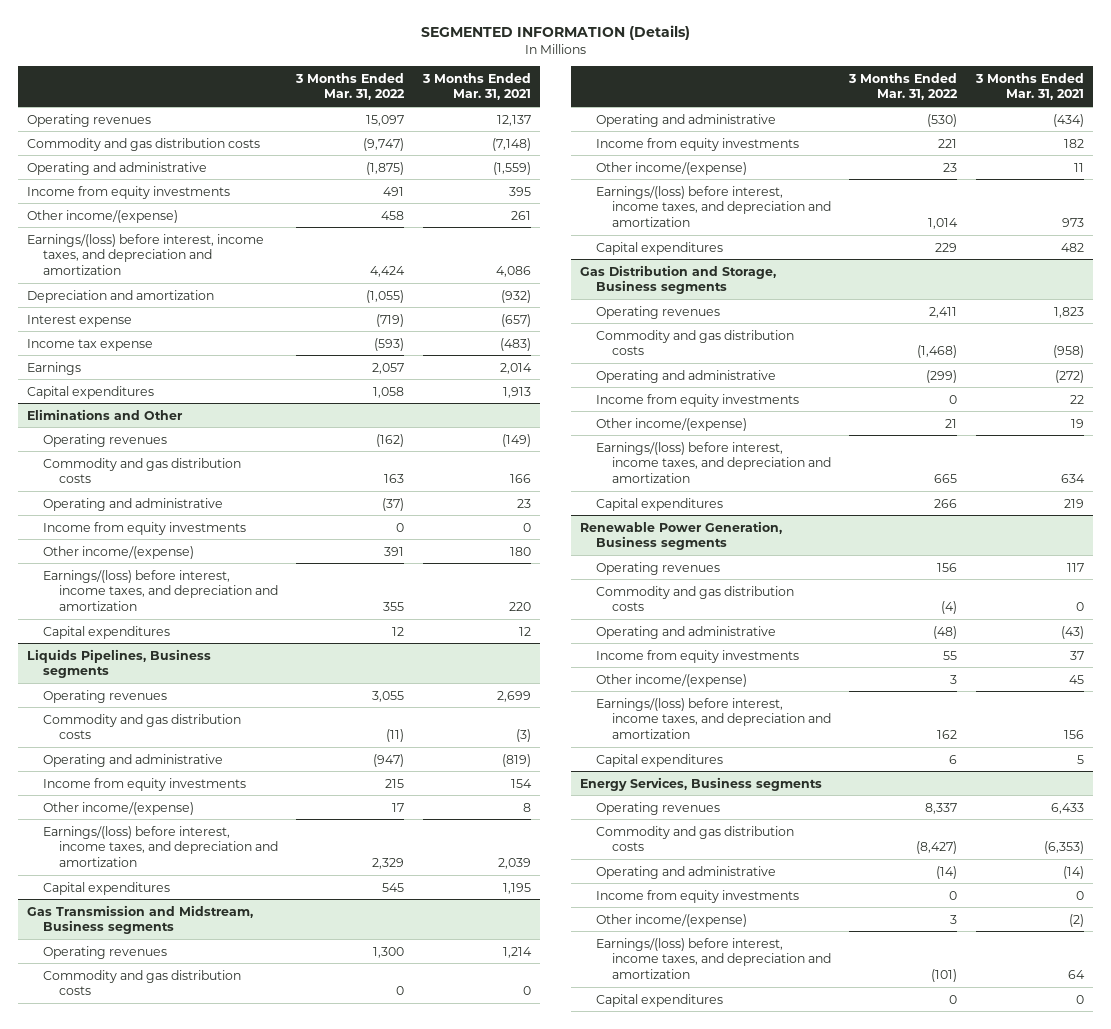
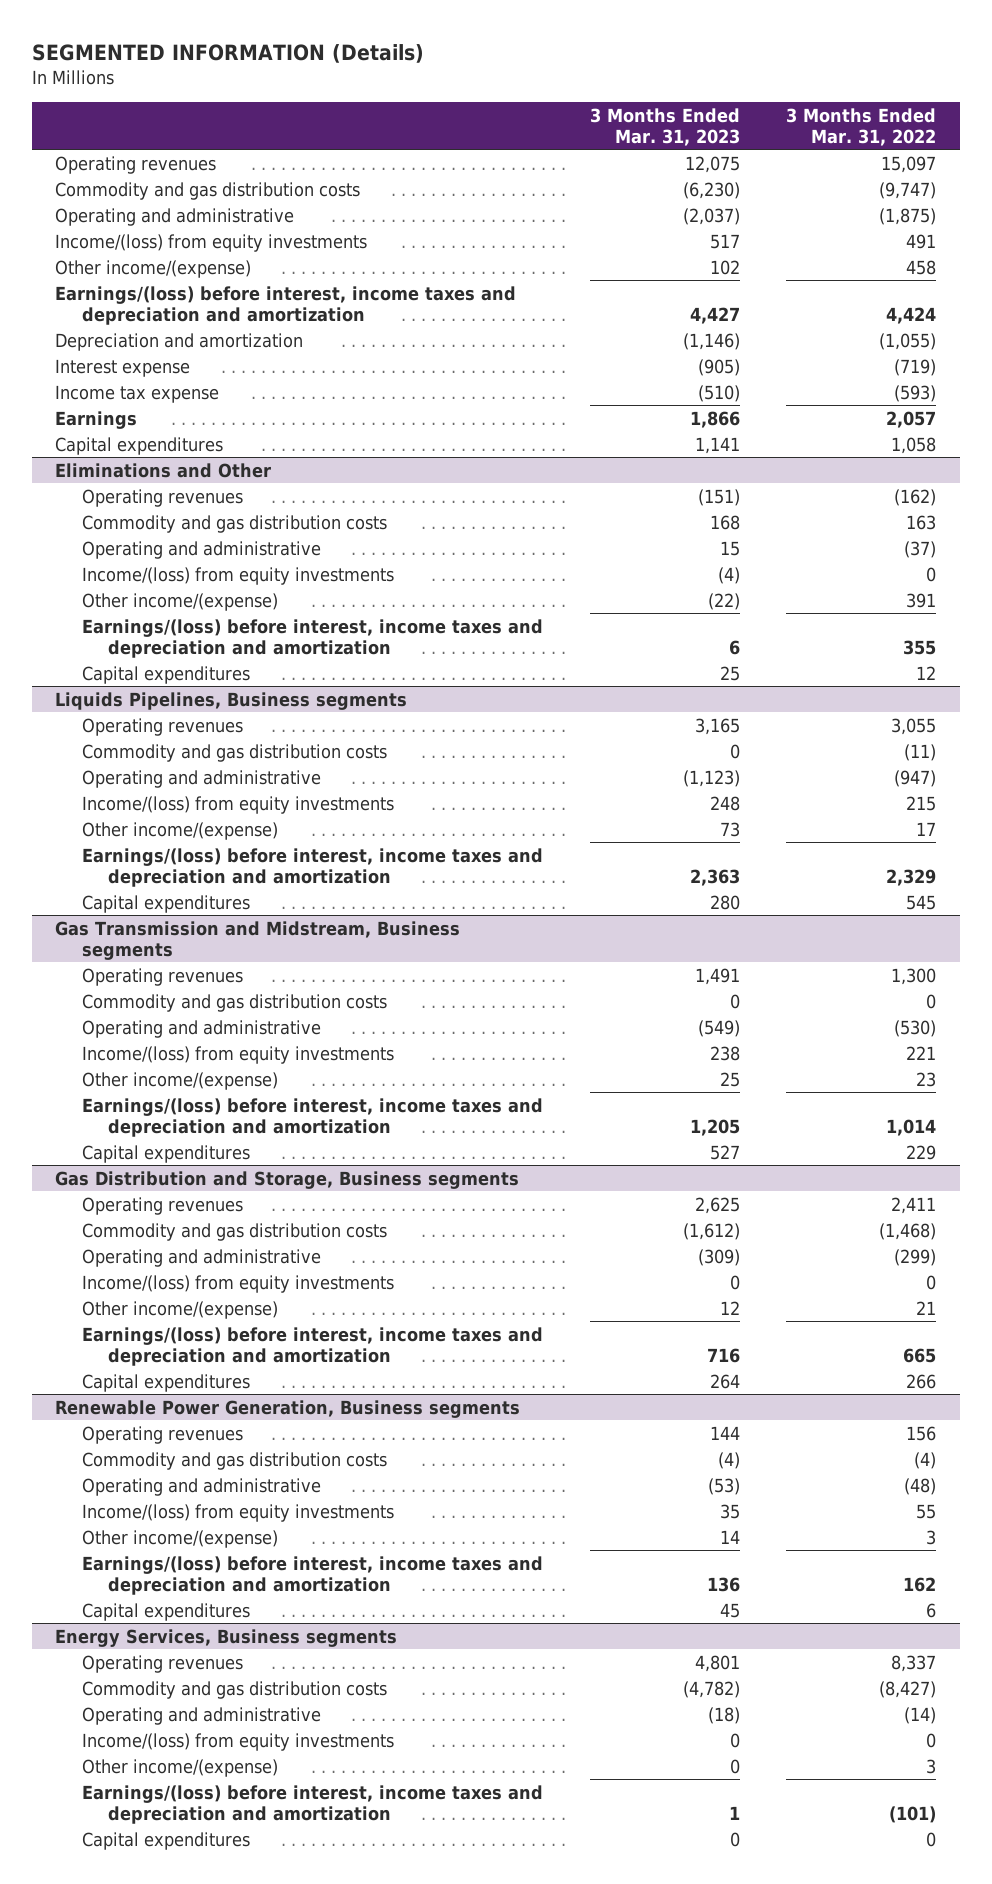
[421,72,531,101] 3 Months Ended Mar. 31, 2021 -> none
none -> [589,107,740,146] 3 Months Ended Mar. 31, 2023
[27,185,231,199] Income from equity investments -> [55,233,368,252] Income/(loss) from equity investments
[27,233,265,275] Earnings/(loss) before interest, income taxes, and depreciation and amortization -> [55,285,517,325] Earnings/(loss) before interest, income taxes and depreciation and amortization
[43,521,247,535] Income from equity investments -> [81,566,394,585] Income/(loss) from equity investments
[43,569,278,611] Earnings/(loss) before interest, income taxes, and depreciation and amortization -> [81,618,543,658] Earnings/(loss) before interest, income taxes and depreciation and amortization
[43,777,247,791] Income from equity investments -> [81,795,394,814] Income/(loss) from equity investments
[43,825,278,867] Earnings/(loss) before interest, income taxes, and depreciation and amortization -> [81,847,543,887] Earnings/(loss) before interest, income taxes and depreciation and amortization
[595,137,799,151] Income from equity investments -> [81,1045,394,1064] Income/(loss) from equity investments
[595,185,831,227] Earnings/(loss) before interest, income taxes, and depreciation and amortization -> [81,1097,543,1137] Earnings/(loss) before interest, income taxes and depreciation and amortization
[595,393,799,407] Income from equity investments -> [81,1274,394,1293] Income/(loss) from equity investments
[595,441,831,483] Earnings/(loss) before interest, income taxes, and depreciation and amortization -> [81,1326,543,1366] Earnings/(loss) before interest, income taxes and depreciation and amortization
[595,649,799,663] Income from equity investments -> [81,1503,394,1522] Income/(loss) from equity investments
[595,697,831,739] Earnings/(loss) before interest, income taxes, and depreciation and amortization -> [81,1555,543,1595] Earnings/(loss) before interest, income taxes and depreciation and amortization
[595,889,799,903] Income from equity investments -> [81,1732,394,1751] Income/(loss) from equity investments
[595,937,831,979] Earnings/(loss) before interest, income taxes, and depreciation and amortization -> [81,1784,543,1824] Earnings/(loss) before interest, income taxes and depreciation and amortization

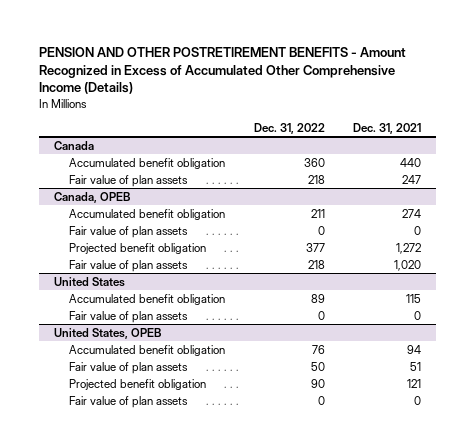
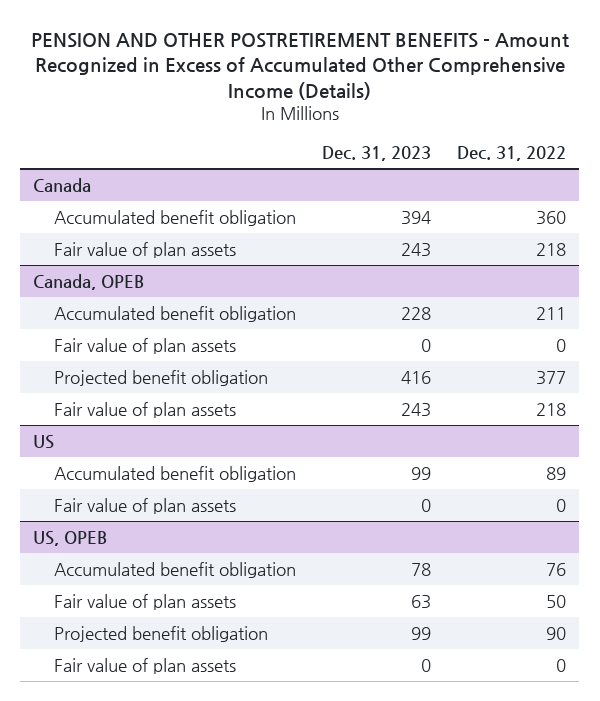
[353,122,422,134] Dec. 31, 2021 -> none
none -> [322,145,432,161] Dec. 31, 2023
[53,276,125,287] United States -> [33,434,55,449] US
[53,327,162,339] United States, OPEB -> none
none -> [33,530,108,546] US, OPEB

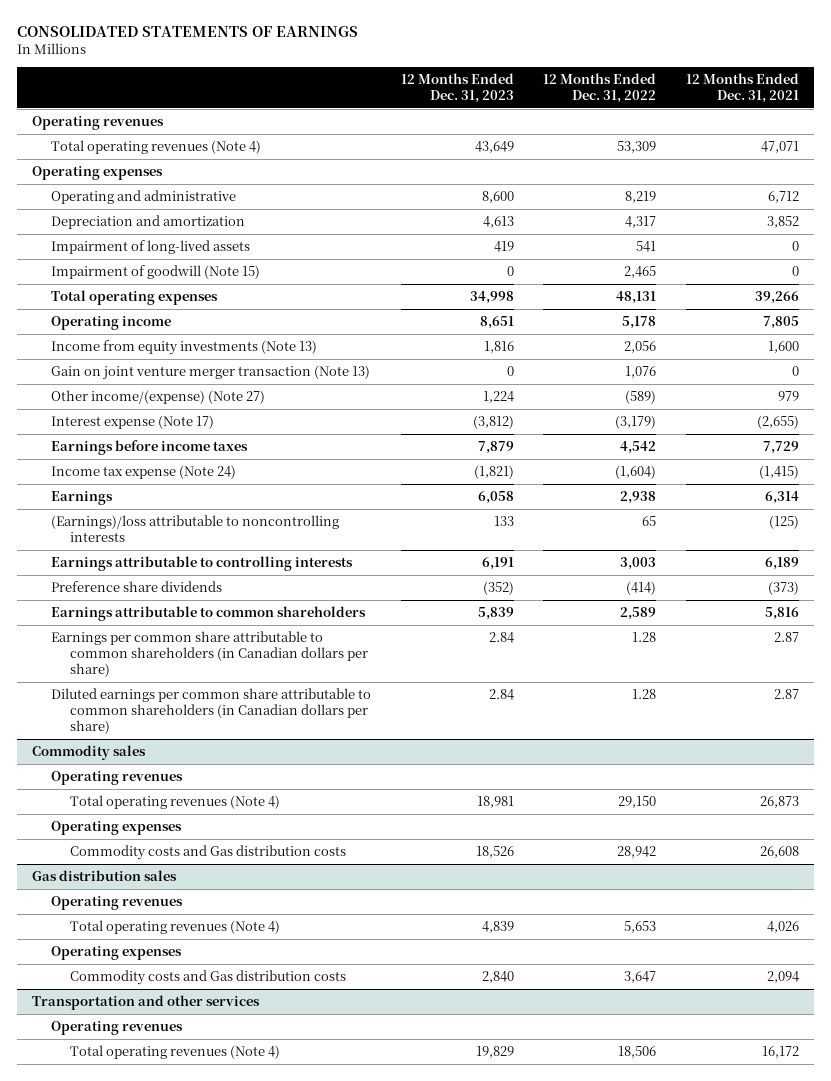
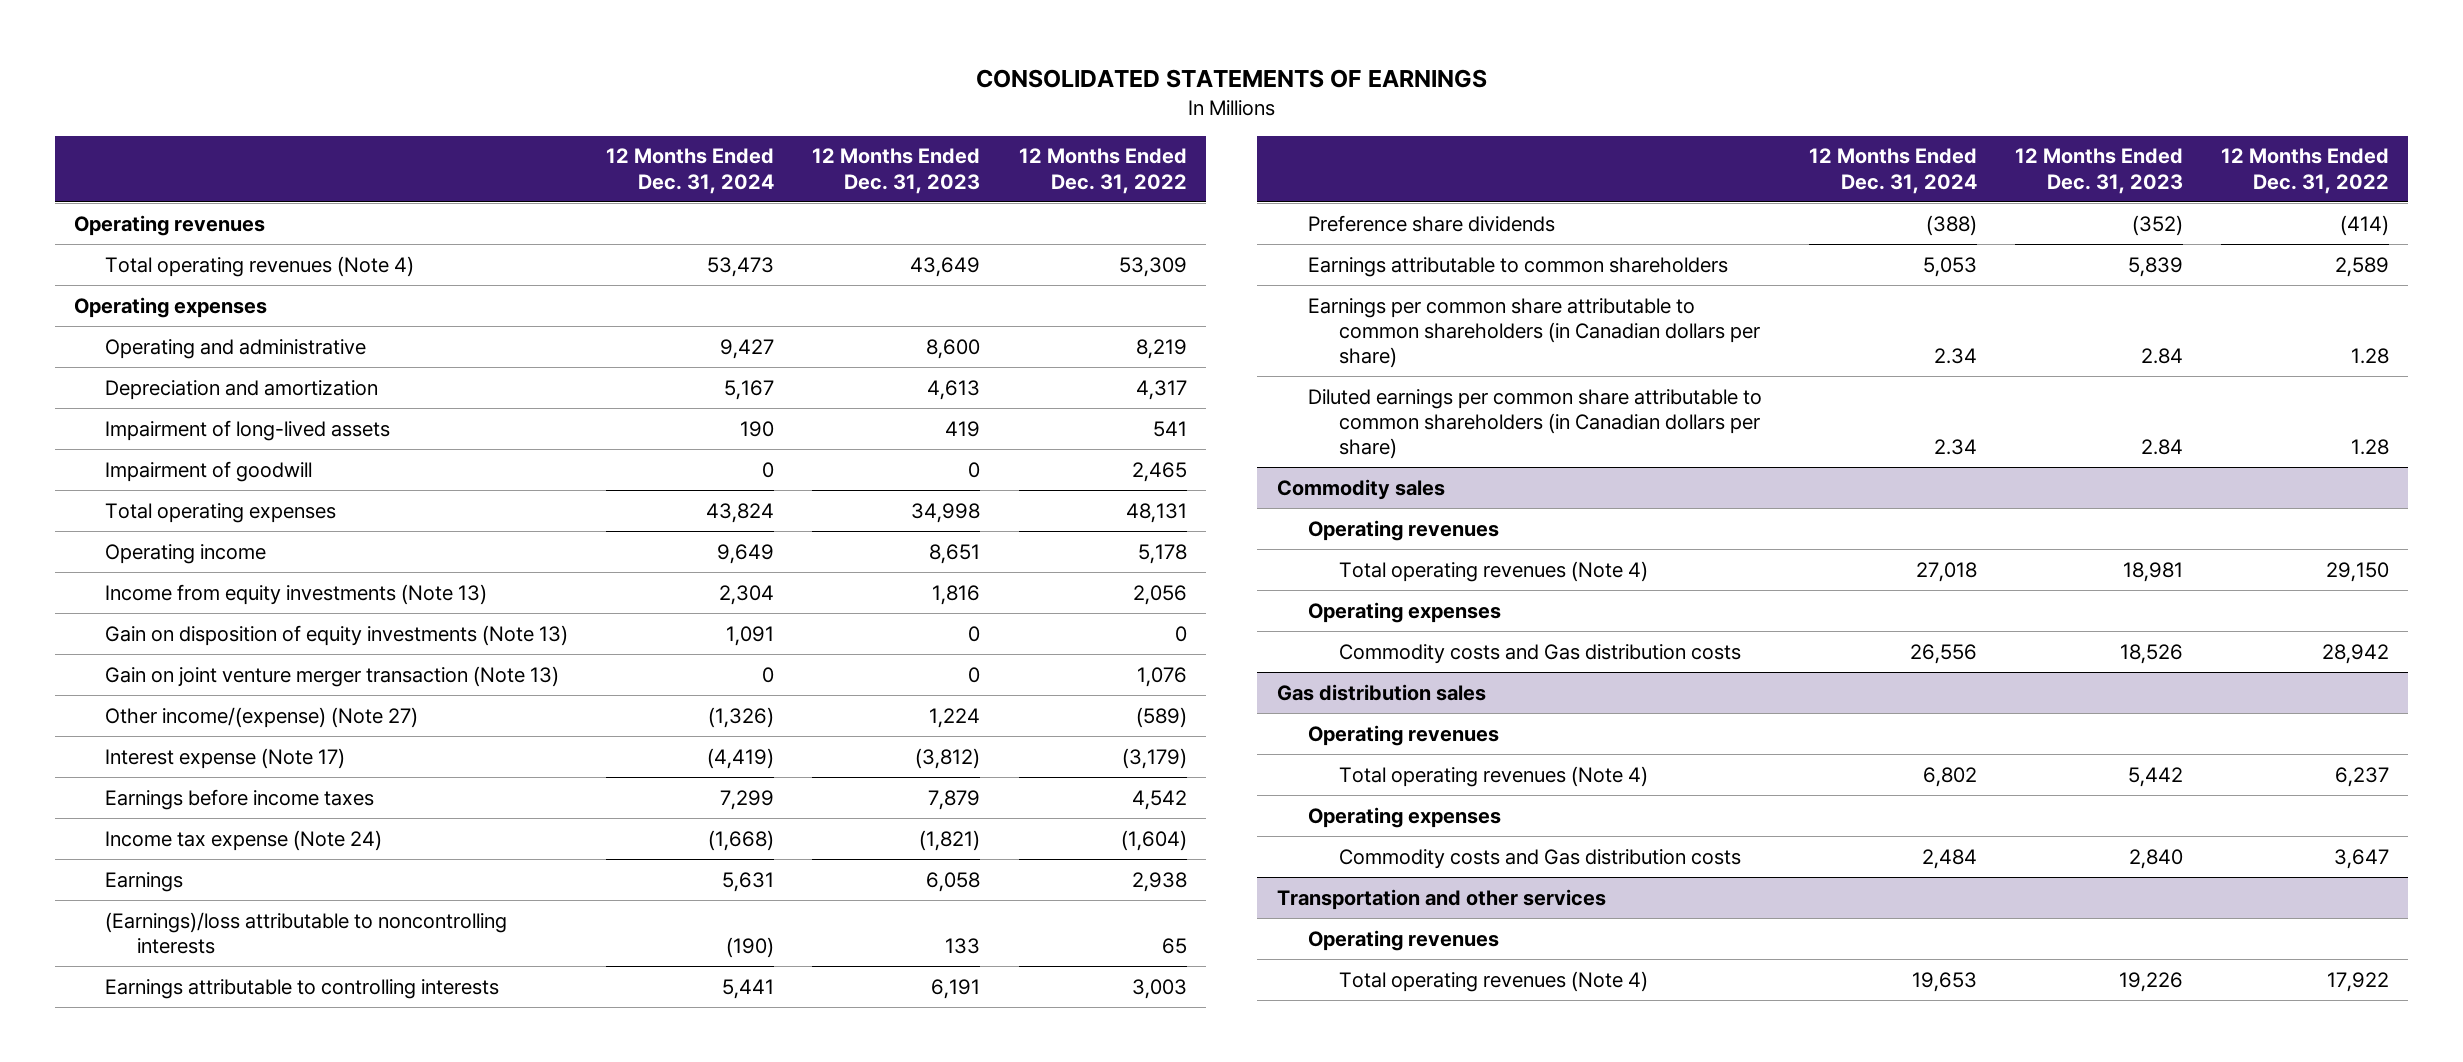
[686,73,800,104] 12 Months Ended Dec. 31, 2021 -> none
none -> [606,148,775,194] 12 Months Ended Dec. 31, 2024
[50,265,260,280] Impairment of goodwill (Note 15) -> [105,460,313,482] Impairment of goodwill
none -> [105,624,569,646] Gain on disposition of equity investments (Note 13)
[481,921,514,934] 4,839 -> [2128,766,2184,787] 5,442
[624,921,657,934] 5,653 -> [2335,766,2390,787] 6,237
[475,1046,514,1059] 19,829 -> [2119,971,2184,992] 19,226
[618,1046,657,1059] 18,506 -> [2327,971,2390,992] 17,922

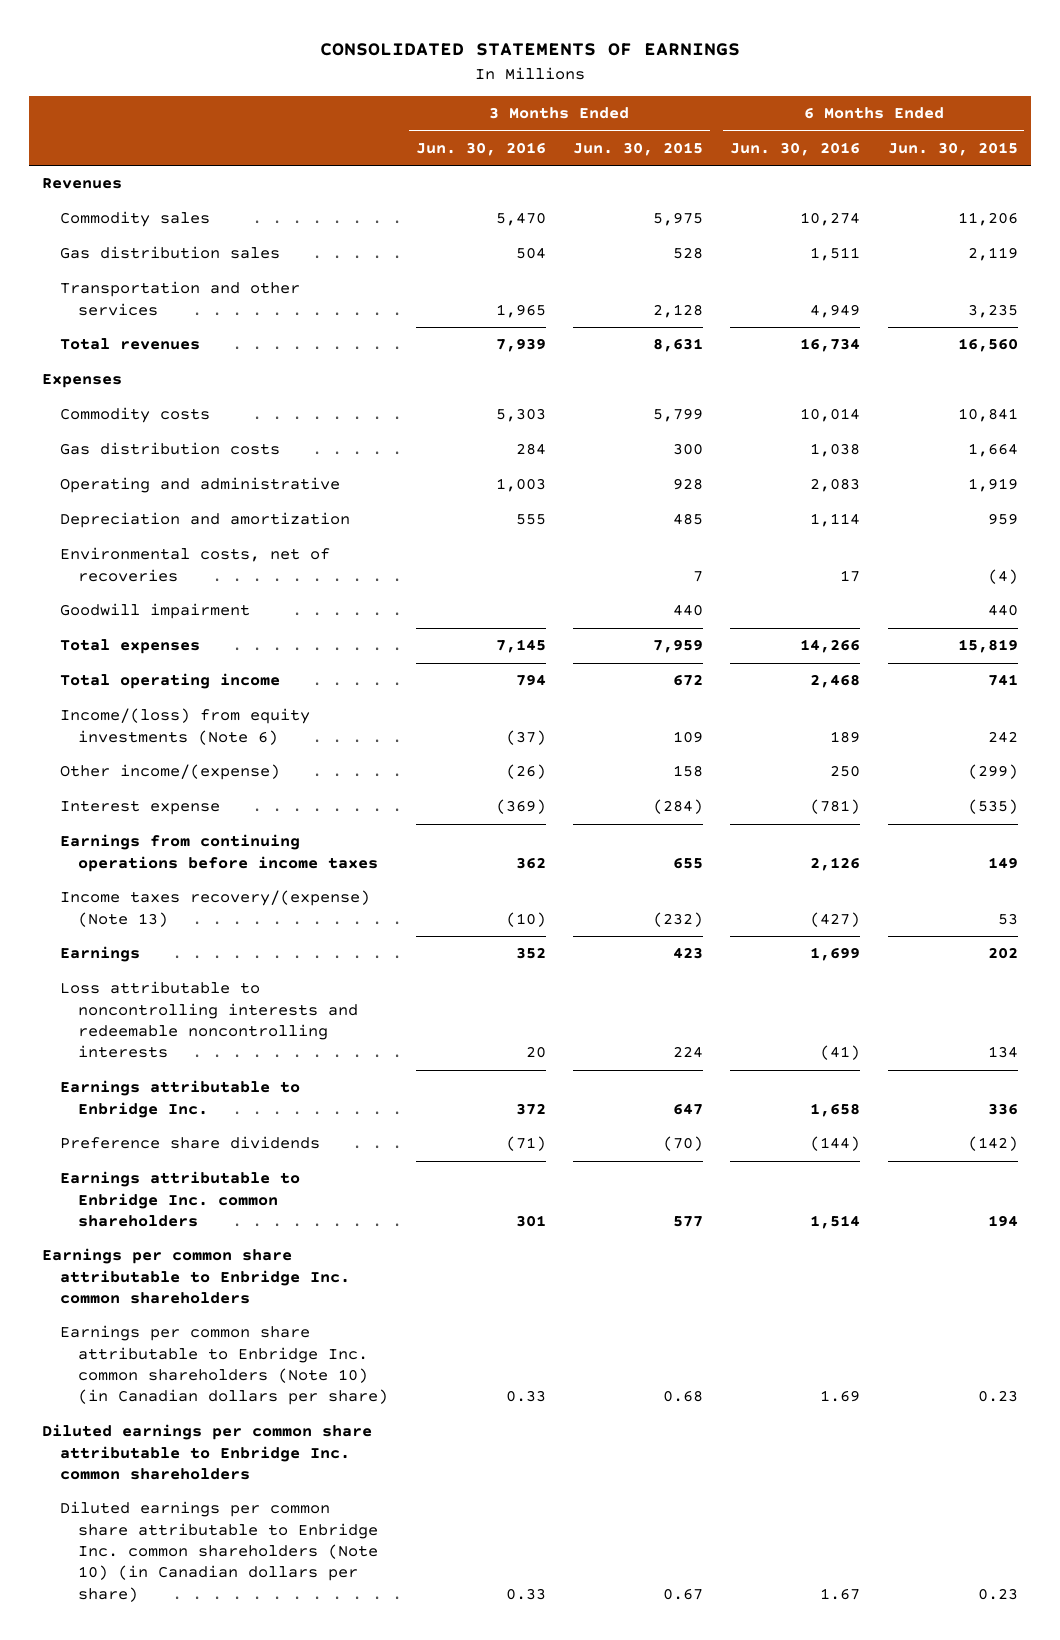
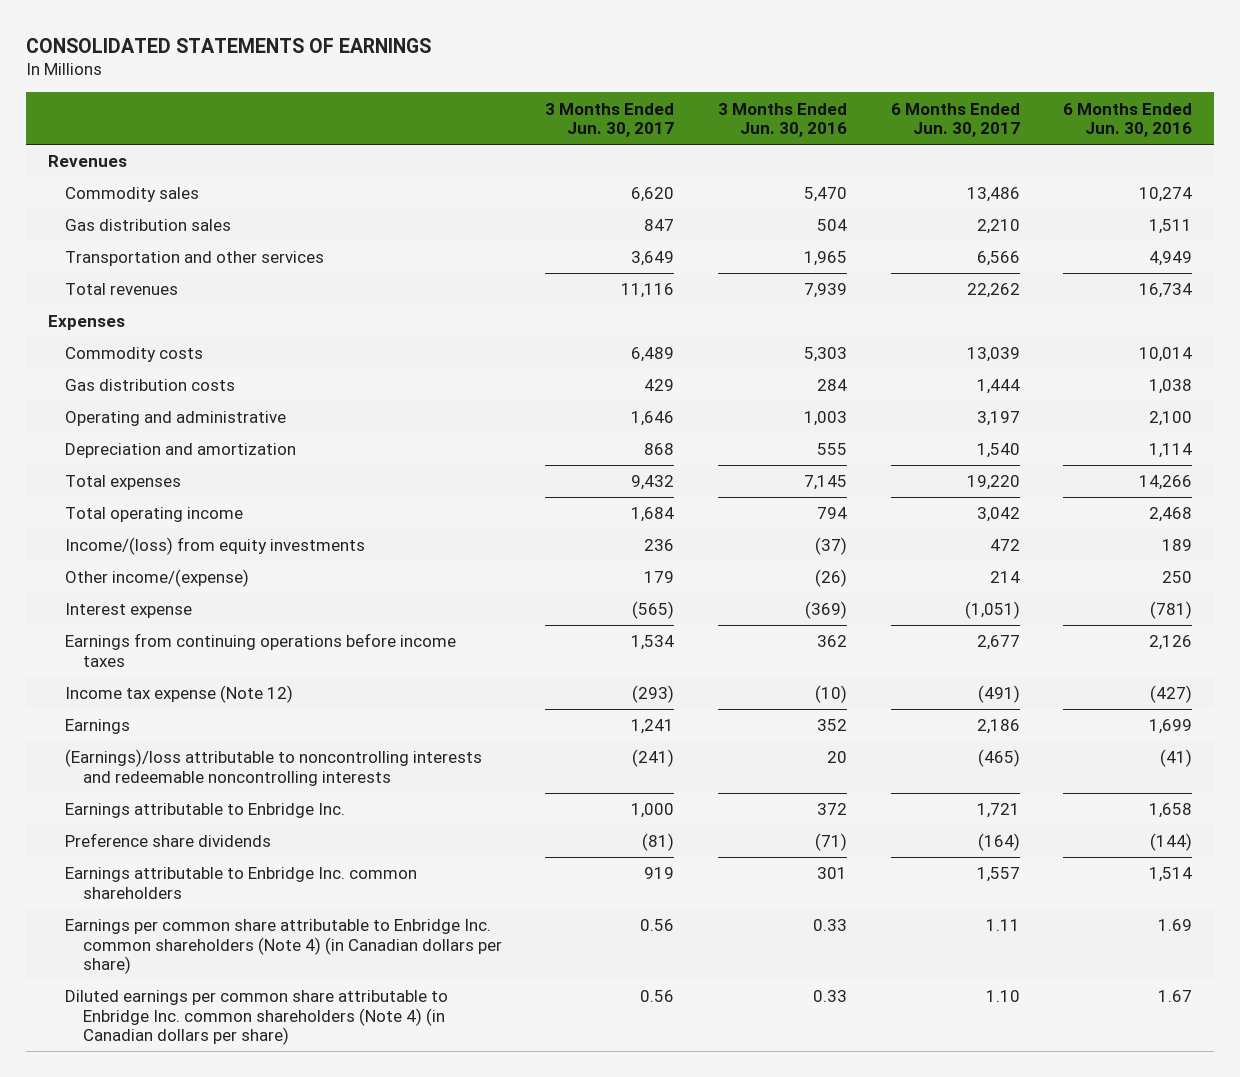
[573,141,704,156] Jun. 30, 2015 -> none
[887,141,1018,156] Jun. 30, 2015 -> none
none -> [545,102,675,138] 3 Months Ended Jun. 30, 2017
none -> [890,102,1020,138] 6 Months Ended Jun. 30, 2017
[810,478,861,493] 2,083 -> [1149,411,1193,427] 2,100
[60,547,331,582] Environmental costs, net of recoveries -> none
[60,603,251,620] Goodwill impairment -> none
[60,708,311,745] Income/(loss) from equity investments (Note 6) -> [65,537,366,556] Income/(loss) from equity investments
[60,890,371,927] Income taxes recovery/(expense) (Note 13) -> [65,685,294,704] Income tax expense (Note 12)
[60,981,359,1059] Loss attributable to noncontrolling interests and redeemable noncontrolling interests -> [65,749,483,786] (Earnings)/loss attributable to noncontrolling interests and redeemable noncontrolling interests
[42,1248,351,1305] Earnings per common share attributable to Enbridge Inc. common shareholders -> none
[42,1424,373,1481] Diluted earnings per common share attributable to Enbridge Inc. common shareholders -> none
[60,1325,389,1406] Earnings per common share attributable to Enbridge Inc. common shareholders (Note 10) (in Canadian dollars per share) -> [65,919,502,975] Earnings per common share attributable to Enbridge Inc. common shareholders (Note 4) (in Canadian dollars per share)
[60,1501,379,1602] Diluted earnings per common share attributable to Enbridge Inc. common shareholders (Note 10) (in Canadian dollars per share) -> [65,990,449,1046] Diluted earnings per common share attributable to Enbridge Inc. common shareholders (Note 4) (in Canadian dollars per share)

